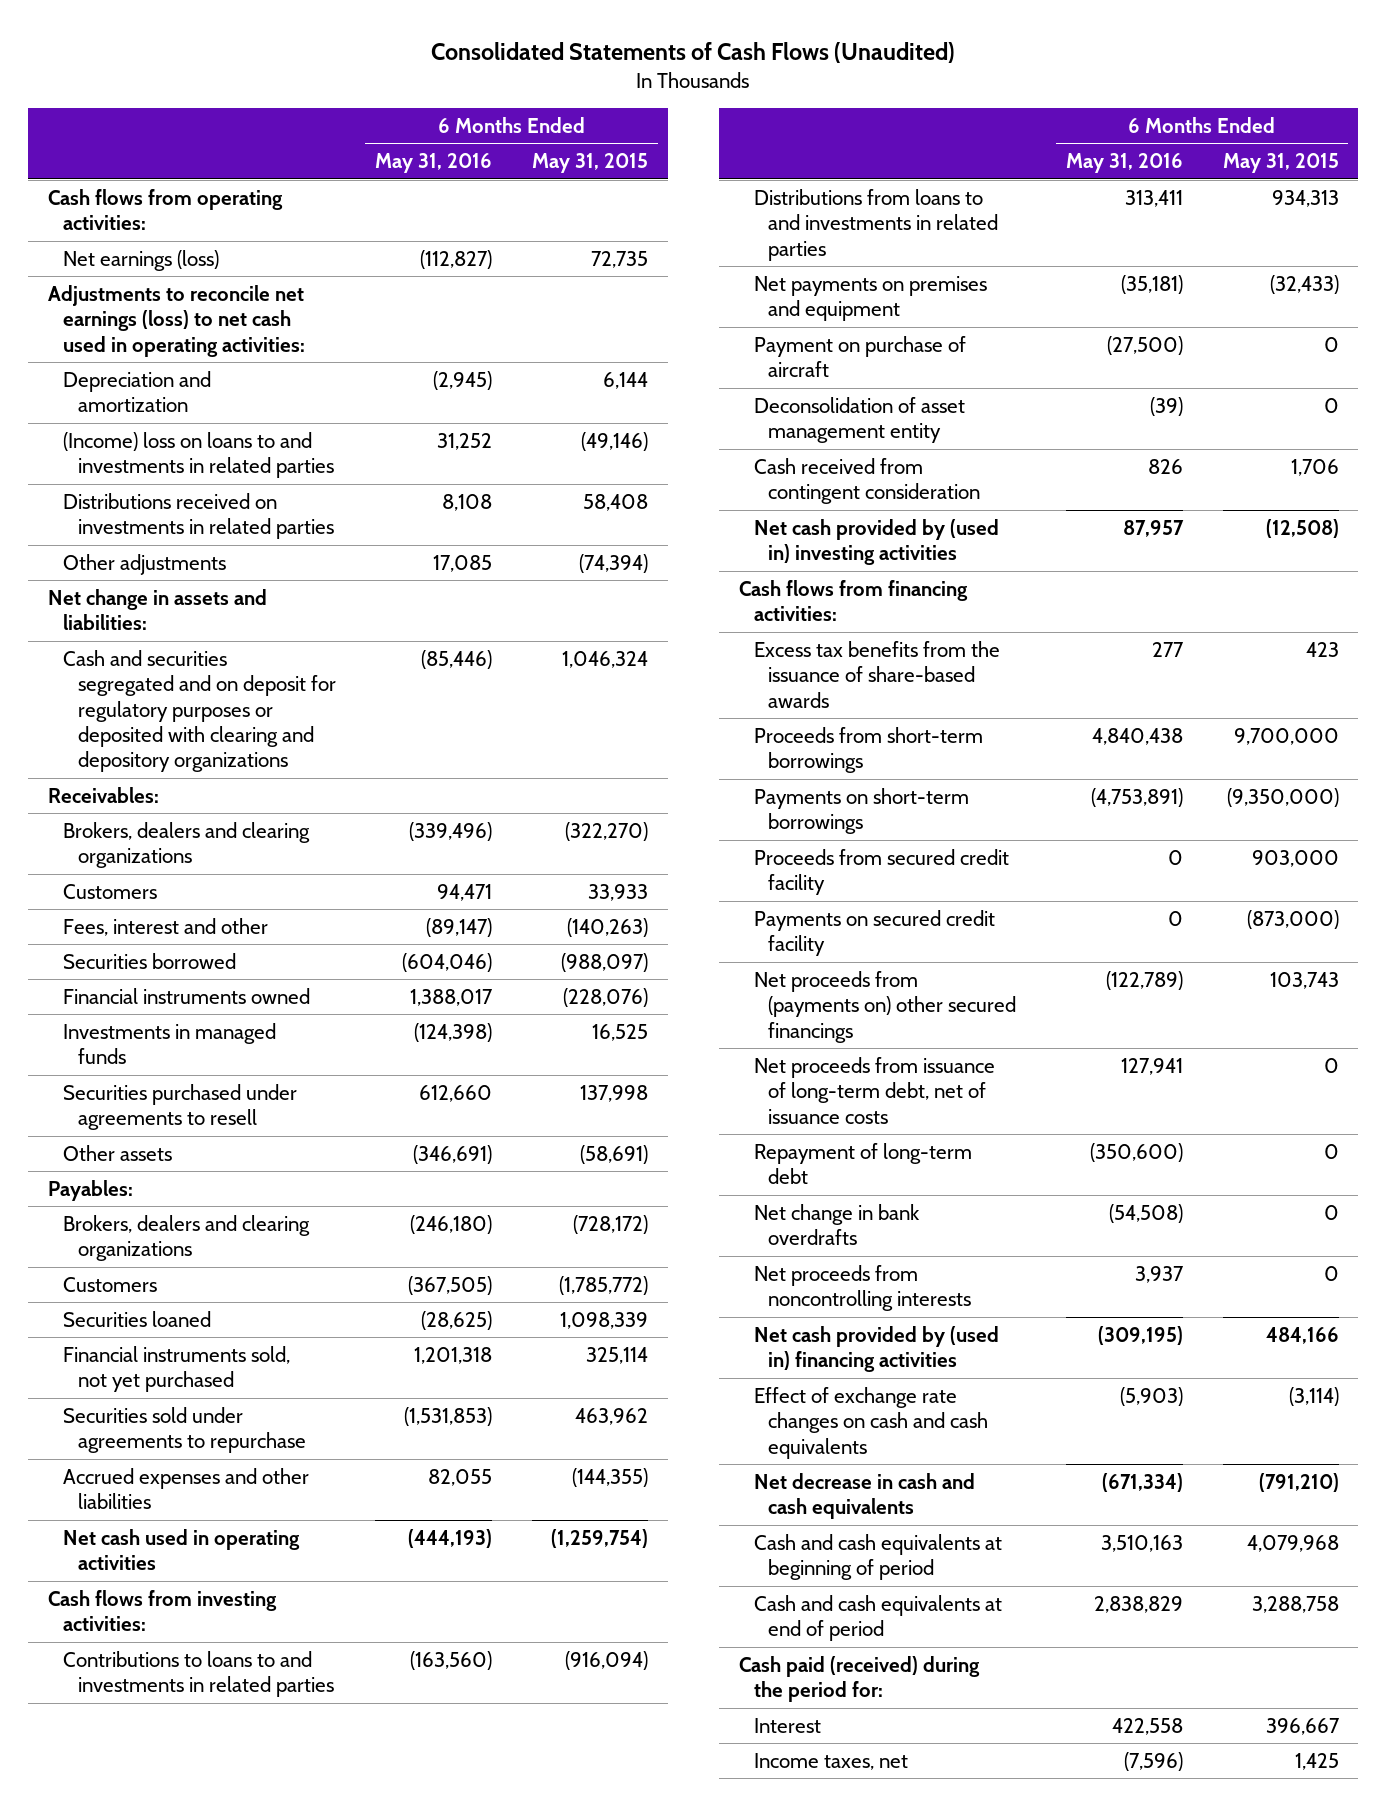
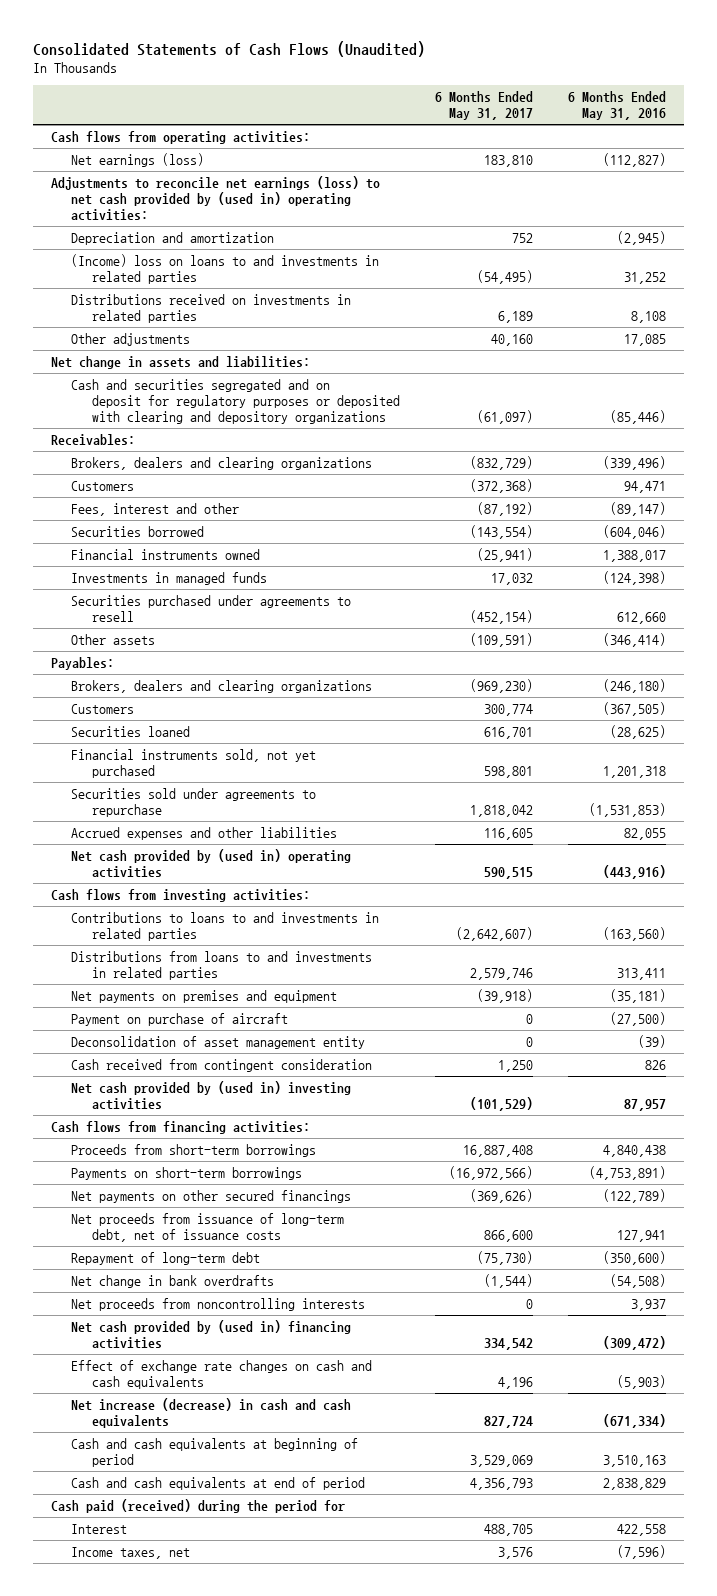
[531,153,648,174] May 31, 2015 -> none
none -> [434,90,533,121] 6 Months Ended May 31, 2017
[47,284,305,357] Adjustments to reconcile net earnings (loss) to net cash used in operating activities: -> [50,175,380,221] Adjustments to reconcile net earnings (loss) to net cash provided by (used in) operating activities:
[413,1144,493,1164] (346,691) -> [602,632,666,647] (346,414)
[62,1528,300,1571] Net cash used in operating activities -> [71,848,352,878] Net cash provided by (used in) operating activities
[408,1528,493,1548] (444,193) -> [602,864,666,879] (443,916)
[753,640,1000,708] Excess tax benefits from the issuance of share-based awards -> none
[753,848,1009,896] Proceeds from secured credit facility -> none
[753,909,995,957] Payments on secured credit facility -> none
[753,970,1017,1043] Net proceeds from (payments on) other secured financings -> [71,1189,352,1203] Net payments on other secured financings
[1097,1325,1183,1345] (309,195) -> [602,1335,666,1350] (309,472)
[753,1472,975,1520] Net decrease in cash and cash equivalents -> [71,1397,352,1428] Net increase (decrease) in cash and cash equivalents
[738,1655,980,1703] Cash paid (received) during the period for: -> [50,1498,345,1513] Cash paid (received) during the period for

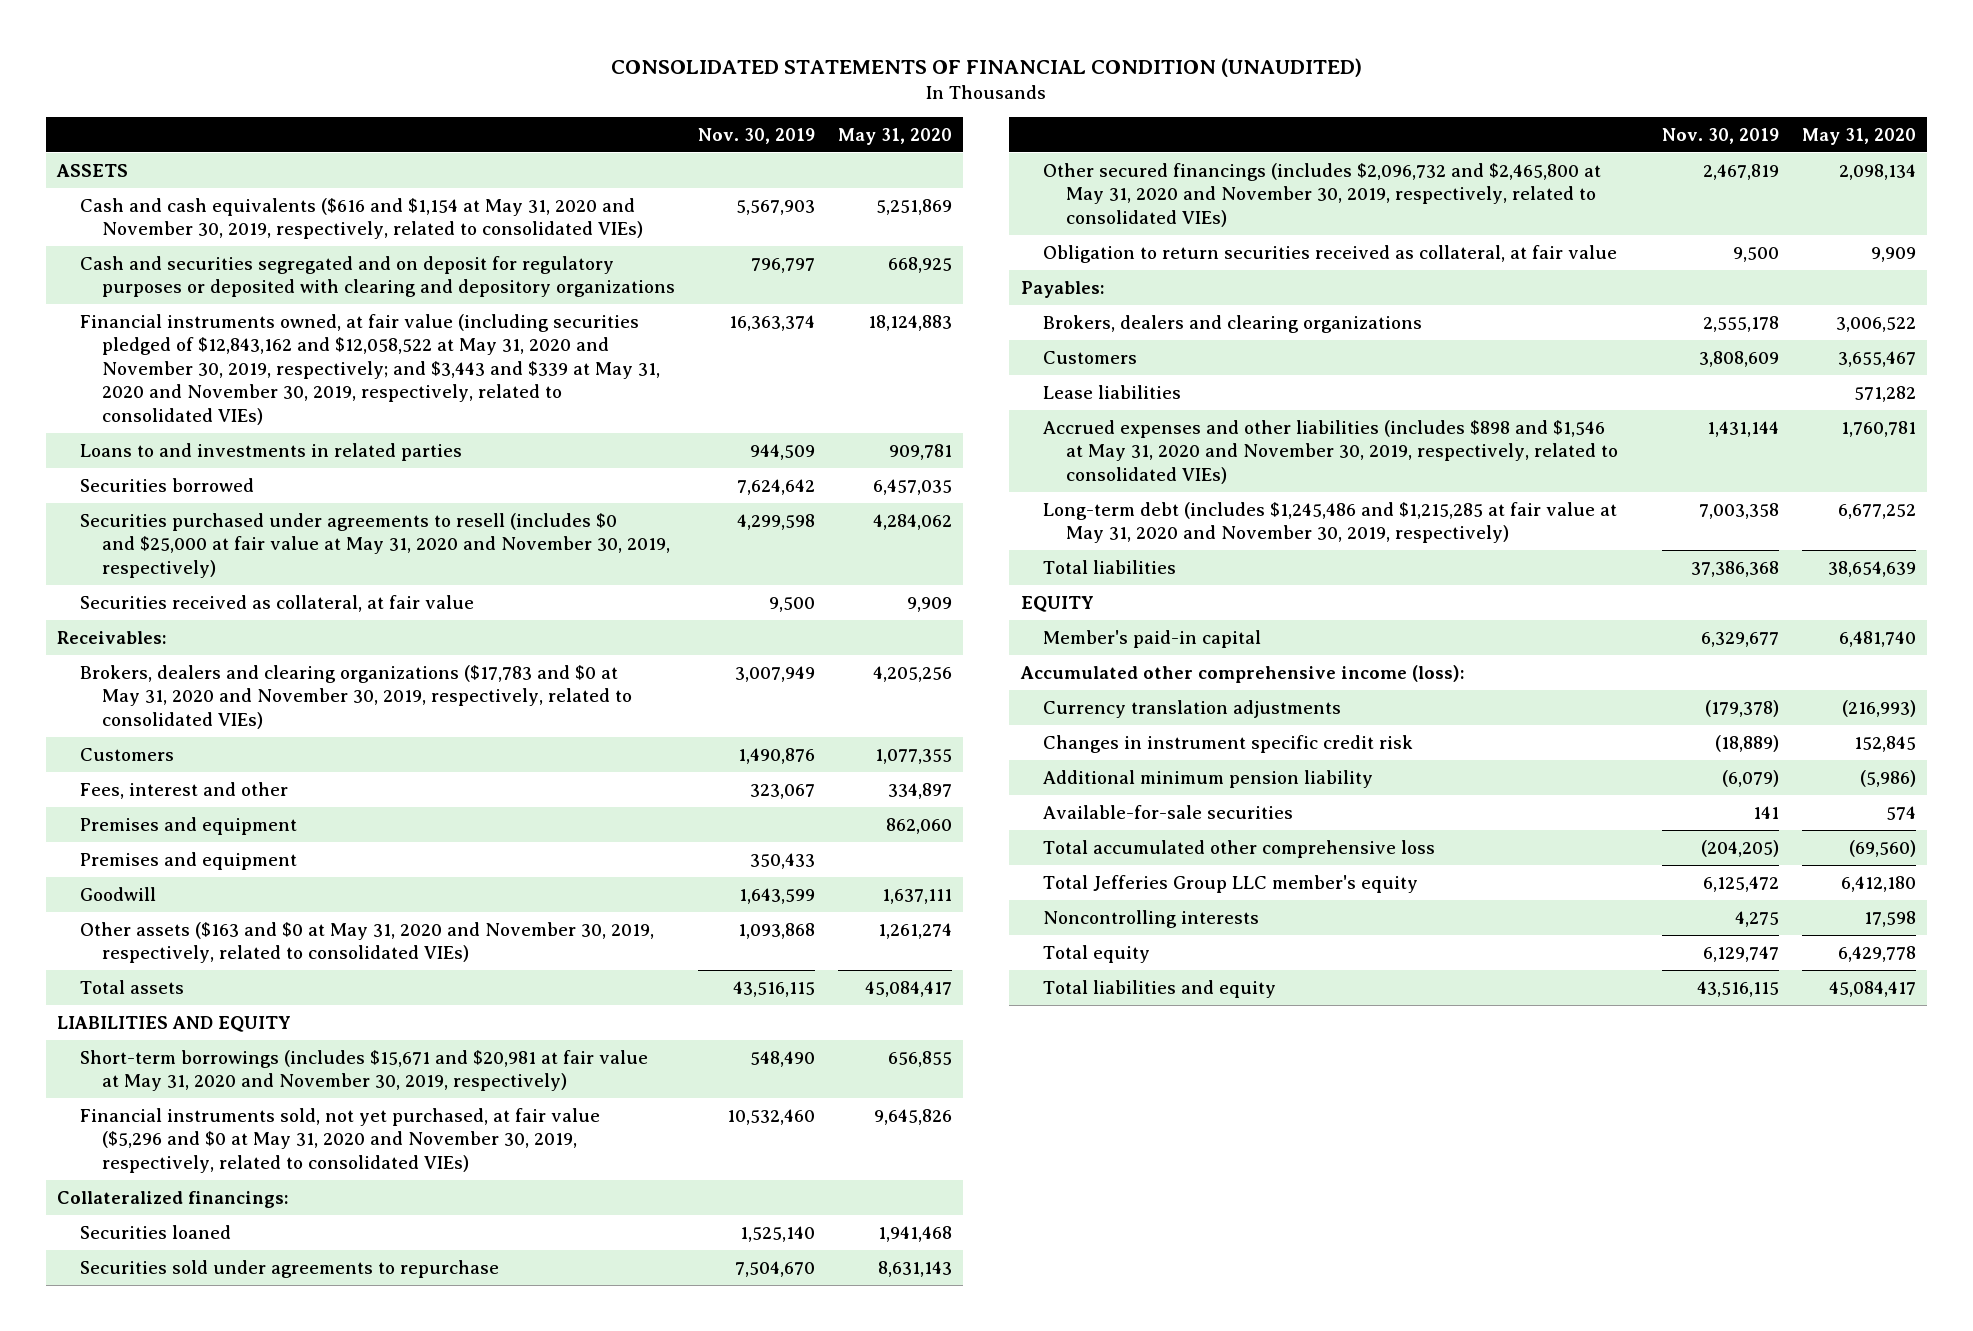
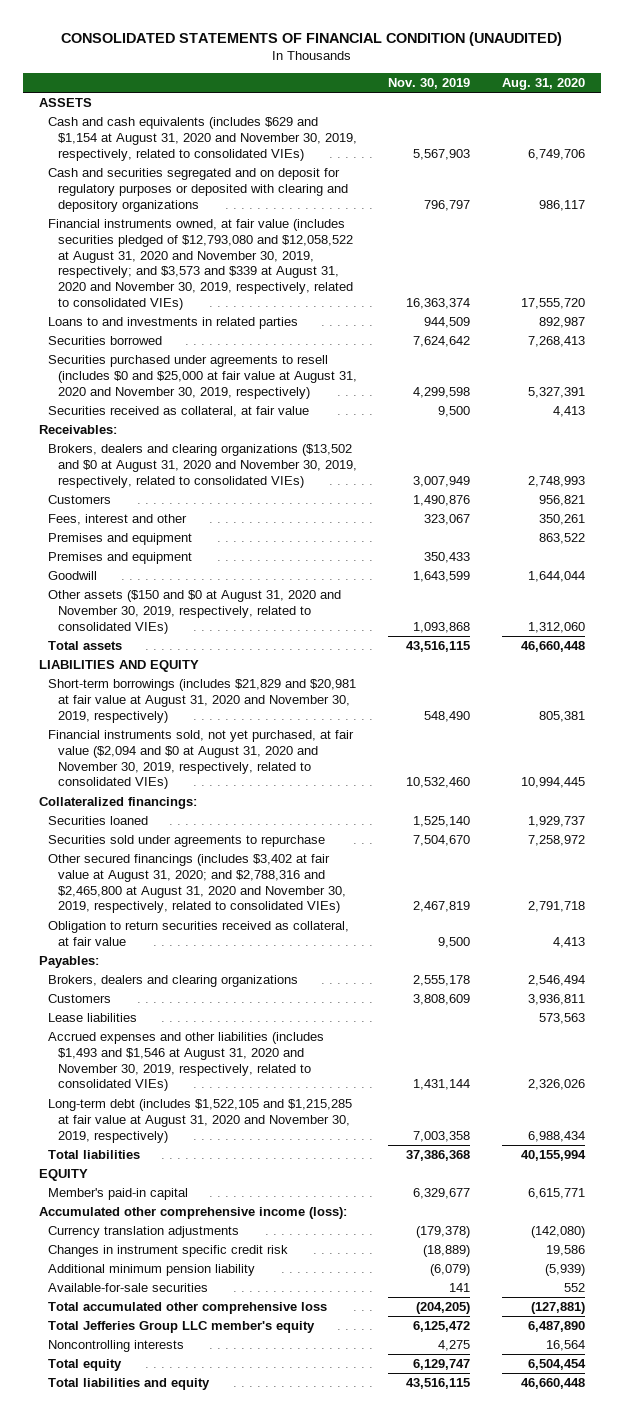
[838,127,953,145] May 31, 2020 -> none
none -> [501,77,585,90] Aug. 31, 2020
[79,197,644,240] Cash and cash equivalents ($616 and $1,154 at May 31, 2020 and November 30, 2019, respectively, related to consolidated VIEs) -> [48,116,357,161] Cash and cash equivalents (includes $629 and $1,154 at August 31, 2020 and November 30, 2019, respectively, related to consolidated VIEs)
[79,313,661,426] Financial instruments owned, at fair value (including securities pledged of $12,843,162 and $12,058,522 at May 31, 2020 and November 30, 2019, respectively; and $3,443 and $339 at May 31, 2020 and November 30, 2019, respectively, related to consolidated VIEs) -> [48,218,353,311] Financial instruments owned, at fair value (includes securities pledged of $12,793,080 and $12,058,522 at August 31, 2020 and November 30, 2019, respectively; and $3,573 and $339 at August 31, 2020 and November 30, 2019, respectively, related to consolidated VIEs)
[79,512,671,578] Securities purchased under agreements to resell (includes $0 and $25,000 at fair value at May 31, 2020 and November 30, 2019, respectively) -> [48,354,357,399] Securities purchased under agreements to resell (includes $0 and $25,000 at fair value at August 31, 2020 and November 30, 2019, respectively)
[79,664,633,729] Brokers, dealers and clearing organizations ($17,783 and $0 at May 31, 2020 and November 30, 2019, respectively, related to consolidated VIEs) -> [48,443,357,488] Brokers, dealers and clearing organizations ($13,502 and $0 at August 31, 2020 and November 30, 2019, respectively, related to consolidated VIEs)
[79,921,654,964] Other assets ($163 and $0 at May 31, 2020 and November 30, 2019, respectively, related to consolidated VIEs) -> [48,589,342,634] Other assets ($150 and $0 at August 31, 2020 and November 30, 2019, respectively, related to consolidated VIEs)
[79,1049,648,1092] Short-term borrowings (includes $15,671 and $20,981 at fair value at May 31, 2020 and November 30, 2019, respectively) -> [48,678,357,723] Short-term borrowings (includes $21,829 and $20,981 at fair value at August 31, 2020 and November 30, 2019, respectively)
[79,1107,600,1173] Financial instruments sold, not yet purchased, at fair value ($5,296 and $0 at May 31, 2020 and November 30, 2019, respectively, related to consolidated VIEs) -> [48,729,355,790] Financial instruments sold, not yet purchased, at fair value ($2,094 and $0 at August 31, 2020 and November 30, 2019, respectively, related to consolidated VIEs)
[1043,162,1602,227] Other secured financings (includes $2,096,732 and $2,465,800 at May 31, 2020 and November 30, 2019, respectively, related to consolidated VIEs) -> [48,853,346,914] Other secured financings (includes $3,402 at fair value at August 31, 2020; and $2,788,316 and $2,465,800 at August 31, 2020 and November 30, 2019, respectively, related to consolidated VIEs)
[1043,419,1619,484] Accrued expenses and other liabilities (includes $898 and $1,546 at May 31, 2020 and November 30, 2019, respectively, related to consolidated VIEs) -> [48,1031,325,1092] Accrued expenses and other liabilities (includes $1,493 and $1,546 at August 31, 2020 and November 30, 2019, respectively, related to consolidated VIEs)
[1043,501,1618,544] Long-term debt (includes $1,245,486 and $1,215,285 at fair value at May 31, 2020 and November 30, 2019, respectively) -> [48,1098,353,1143] Long-term debt (includes $1,522,105 and $1,215,285 at fair value at August 31, 2020 and November 30, 2019, respectively)

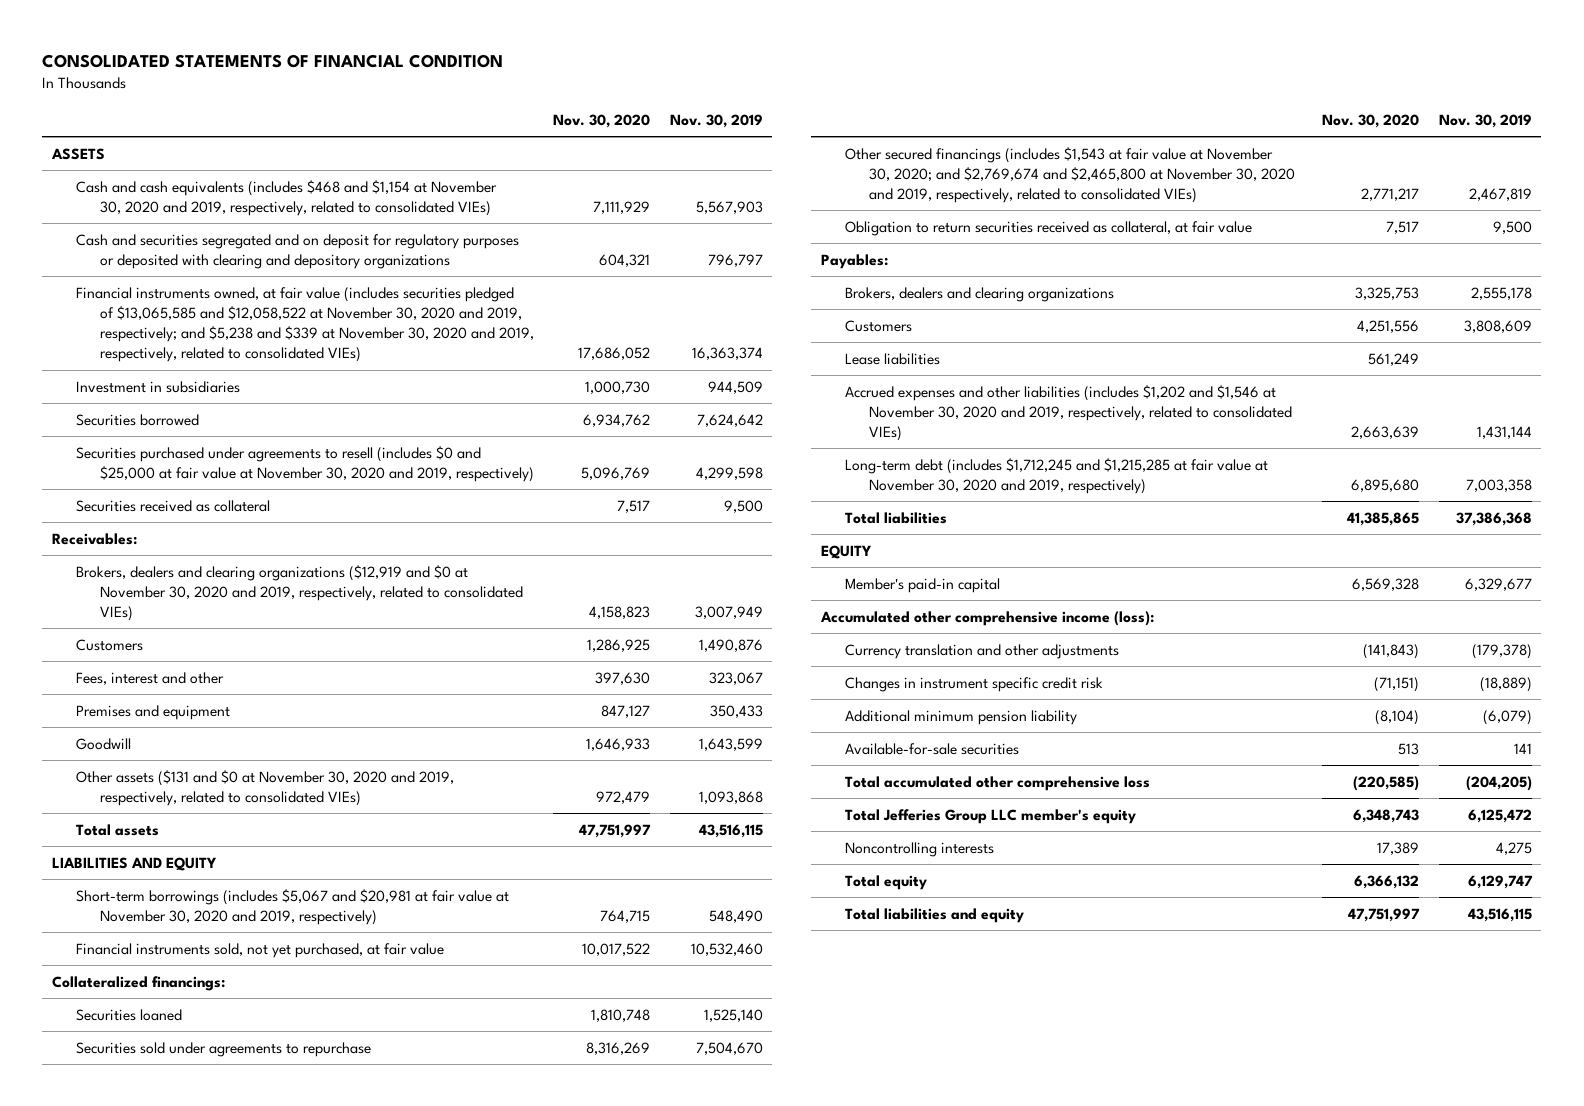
[60,31,562,46] CONSOLIDATED STATEMENTS OF FINANCIAL CONDITION (UNAUDITED) -> [42,53,504,68] CONSOLIDATED STATEMENTS OF FINANCIAL CONDITION
[501,77,585,90] Aug. 31, 2020 -> none
none -> [553,114,651,129] Nov. 30, 2020
[48,116,357,161] Cash and cash equivalents (includes $629 and $1,154 at August 31, 2020 and November 30, 2019, respectively, related to consolidated VIEs) -> [76,179,498,216] Cash and cash equivalents (includes $468 and $1,154 at November 30, 2020 and 2019, respectively, related to consolidated VIEs)
[48,218,353,311] Financial instruments owned, at fair value (includes securities pledged of $12,793,080 and $12,058,522 at August 31, 2020 and November 30, 2019, respectively; and $3,573 and $339 at August 31, 2020 and November 30, 2019, respectively, related to consolidated VIEs) -> [76,286,535,363] Financial instruments owned, at fair value (includes securities pledged of $13,065,585 and $12,058,522 at November 30, 2020 and 2019, respectively; and $5,238 and $339 at November 30, 2020 and 2019, respectively, related to consolidated VIEs)
[48,316,299,329] Loans to and investments in related parties -> [76,380,241,393] Investment in subsidiaries
[48,354,357,399] Securities purchased under agreements to resell (includes $0 and $25,000 at fair value at August 31, 2020 and November 30, 2019, respectively) -> [76,445,535,482] Securities purchased under agreements to resell (includes $0 and $25,000 at fair value at November 30, 2020 and 2019, respectively)
[48,405,310,417] Securities received as collateral, at fair value -> [76,499,271,512] Securities received as collateral
[48,443,357,488] Brokers, dealers and clearing organizations ($13,502 and $0 at August 31, 2020 and November 30, 2019, respectively, related to consolidated VIEs) -> [76,564,524,622] Brokers, dealers and clearing organizations ($12,919 and $0 at November 30, 2020 and 2019, respectively, related to consolidated VIEs)
[48,532,193,545] Premises and equipment -> none
[48,589,342,634] Other assets ($150 and $0 at August 31, 2020 and November 30, 2019, respectively, related to consolidated VIEs) -> [76,769,455,806] Other assets ($131 and $0 at November 30, 2020 and 2019, respectively, related to consolidated VIEs)
[48,678,357,723] Short-term borrowings (includes $21,829 and $20,981 at fair value at August 31, 2020 and November 30, 2019, respectively) -> [76,888,510,925] Short-term borrowings (includes $5,067 and $20,981 at fair value at November 30, 2020 and 2019, respectively)
[48,729,355,790] Financial instruments sold, not yet purchased, at fair value ($2,094 and $0 at August 31, 2020 and November 30, 2019, respectively, related to consolidated VIEs) -> [76,942,445,958] Financial instruments sold, not yet purchased, at fair value
[48,853,346,914] Other secured financings (includes $3,402 at fair value at August 31, 2020; and $2,788,316 and $2,465,800 at August 31, 2020 and November 30, 2019, respectively, related to consolidated VIEs) -> [845,146,1296,204] Other secured financings (includes $1,543 at fair value at November 30, 2020; and $2,769,674 and $2,465,800 at November 30, 2020 and 2019, respectively, related to consolidated VIEs)
[48,1031,325,1092] Accrued expenses and other liabilities (includes $1,493 and $1,546 at August 31, 2020 and November 30, 2019, respectively, related to consolidated VIEs) -> [845,384,1293,442] Accrued expenses and other liabilities (includes $1,202 and $1,546 at November 30, 2020 and 2019, respectively, related to consolidated VIEs)
[48,1098,353,1143] Long-term debt (includes $1,522,105 and $1,215,285 at fair value at August 31, 2020 and November 30, 2019, respectively) -> [845,457,1269,494] Long-term debt (includes $1,712,245 and $1,215,285 at fair value at November 30, 2020 and 2019, respectively)
[48,1225,240,1238] Currency translation adjustments -> [845,643,1120,659] Currency translation and other adjustments

